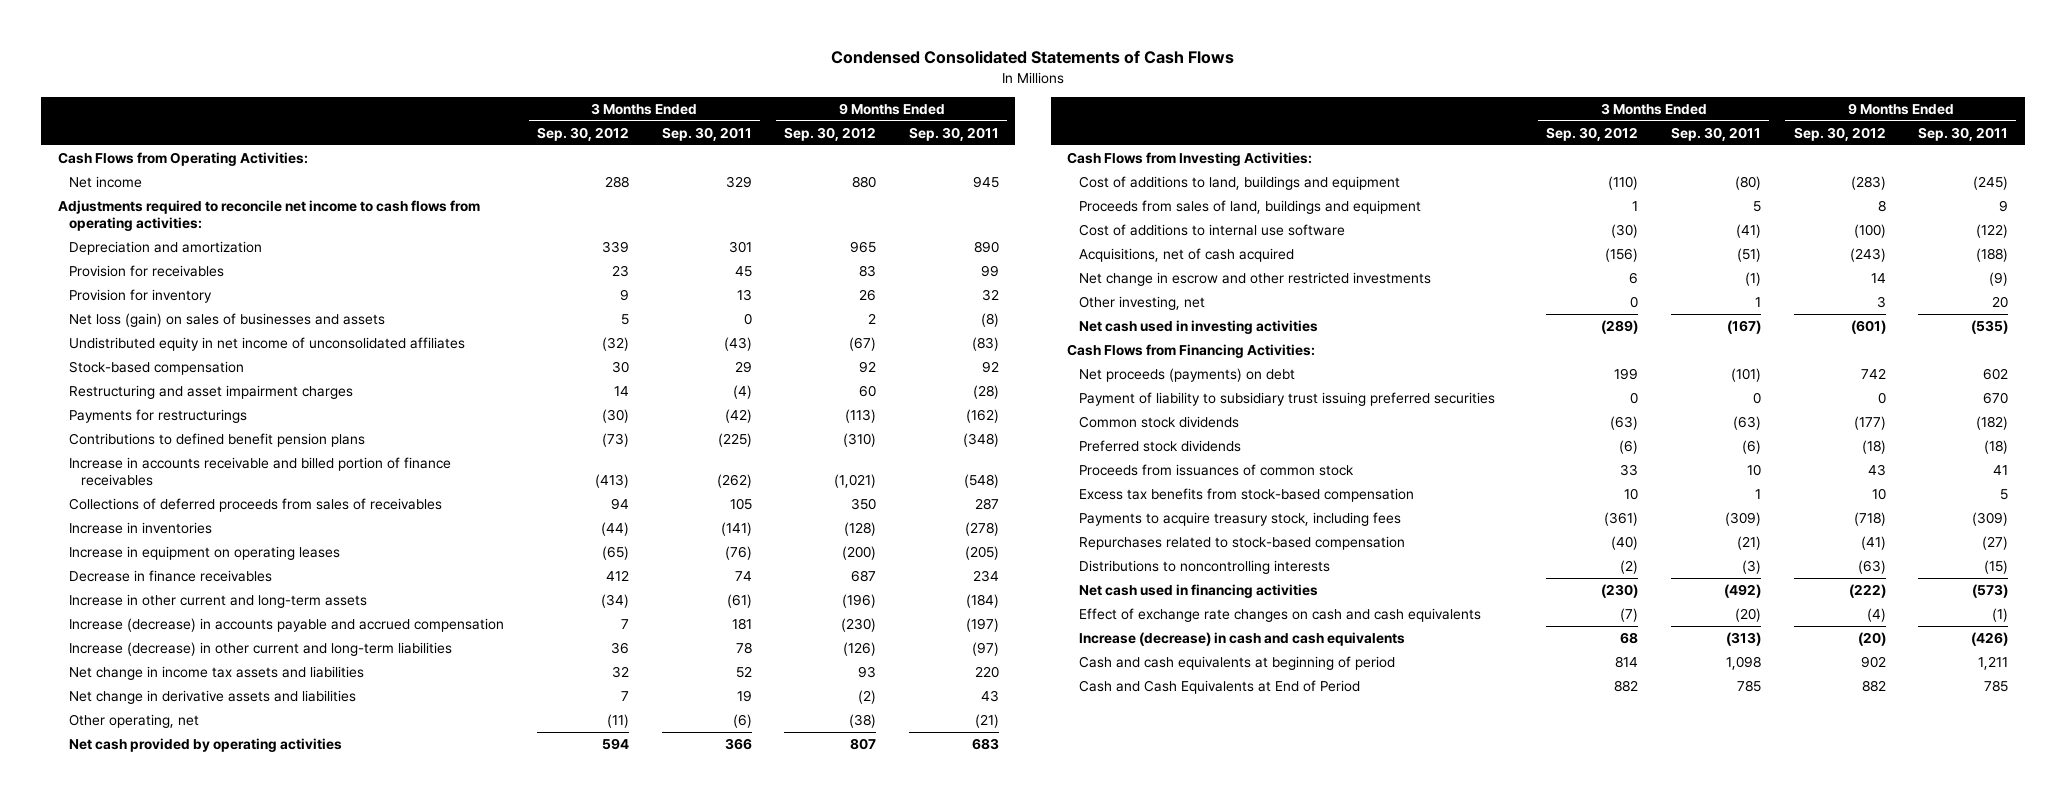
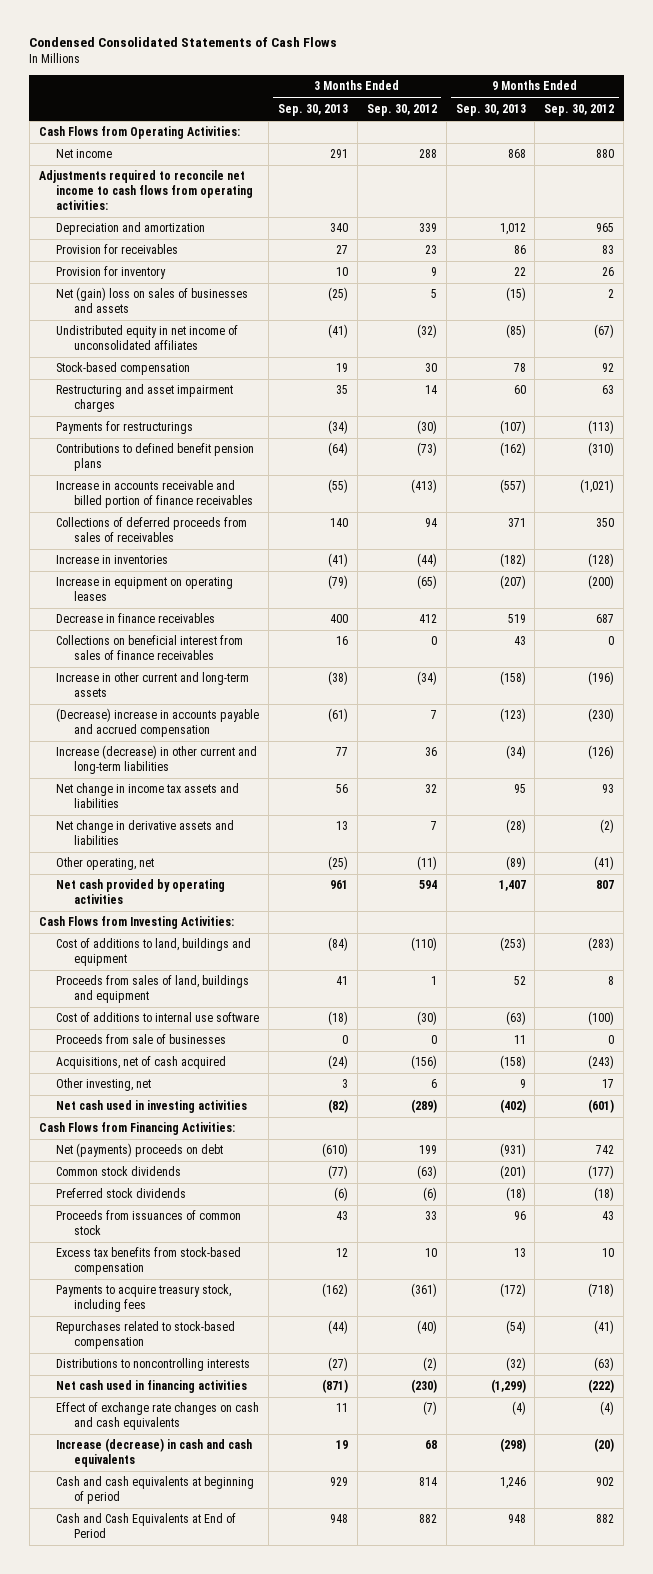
[661,126,752,141] Sep. 30, 2011 -> none
[908,126,999,141] Sep. 30, 2011 -> none
none -> [278,103,349,116] Sep. 30, 2013
none -> [455,103,526,116] Sep. 30, 2013
[69,313,386,328] Net loss (gain) on sales of businesses and assets -> [56,287,249,314] Net (gain) loss on sales of businesses and assets
[859,385,877,398] 60 -> [602,385,615,395] 63
none -> [56,635,244,661] Collections on beneficial interest from sales of finance receivables
[69,618,505,633] Increase (decrease) in accounts payable and accrued compensation -> [56,708,260,738] (Decrease) increase in accounts payable and accrued compensation
[849,714,877,729] (38) -> [594,856,615,871] (41)
none -> [56,1034,227,1045] Proceeds from sale of businesses
[1078,272,1431,287] Net change in escrow and other restricted investments -> none
[1630,296,1639,309] 0 -> [430,1079,437,1089] 6
[1876,296,1886,309] 3 -> [602,1079,615,1089] 17
[1078,392,1495,407] Payment of liability to subsidiary trust issuing preferred securities -> none
[1078,368,1295,383] Net proceeds (payments) on debt -> [56,1143,224,1158] Net (payments) proceeds on debt

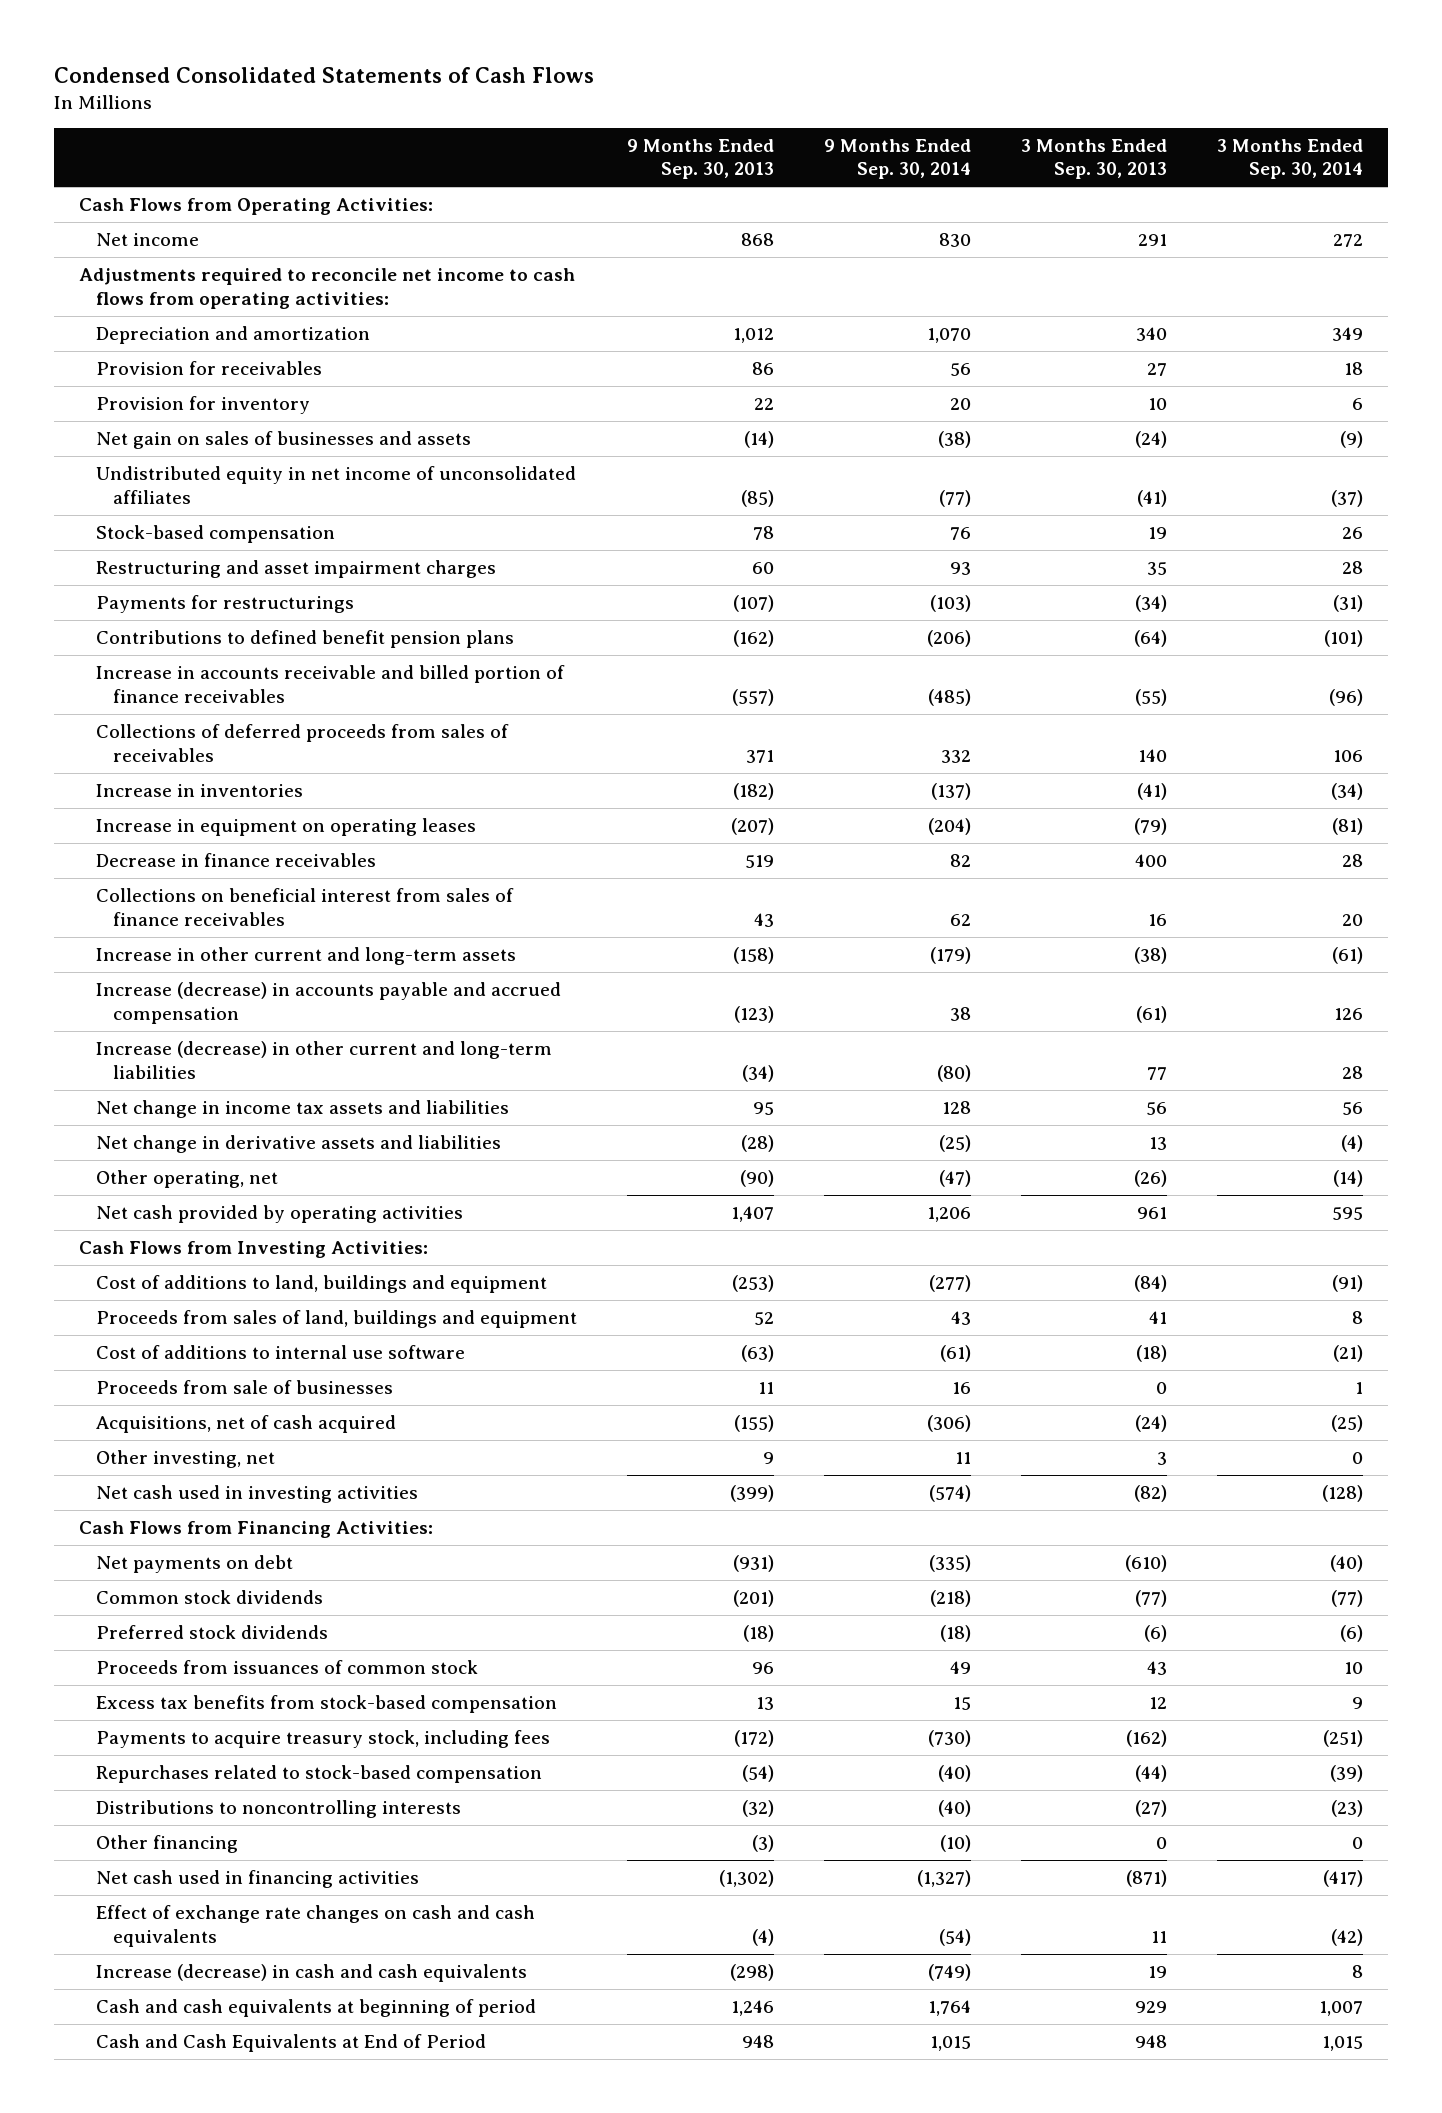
[366,103,437,116] Sep. 30, 2012 -> none
[544,103,615,116] Sep. 30, 2012 -> none
none -> [824,138,972,180] 9 Months Ended Sep. 30, 2014
none -> [1217,138,1364,180] 3 Months Ended Sep. 30, 2014
[56,287,249,314] Net (gain) loss on sales of businesses and assets -> [96,430,472,449] Net gain on sales of businesses and assets
[328,287,349,302] (25) -> [1135,430,1168,448] (24)
[505,287,526,302] (15) -> [744,430,775,448] (14)
[56,708,260,738] (Decrease) increase in accounts payable and accrued compensation -> [96,981,562,1024] Increase (decrease) in accounts payable and accrued compensation
[328,856,349,871] (25) -> [1134,1169,1168,1187] (26)
[505,856,526,871] (89) -> [740,1169,775,1187] (90)
[499,1055,526,1070] (158) -> [734,1414,775,1432] (155)
[499,1099,526,1114] (402) -> [730,1484,775,1502] (399)
[56,1143,224,1158] Net (payments) proceeds on debt -> [96,1554,294,1573] Net payments on debt
none -> [96,1834,239,1853] Other financing
[490,1379,526,1394] (1,299) -> [719,1869,775,1887] (1,302)

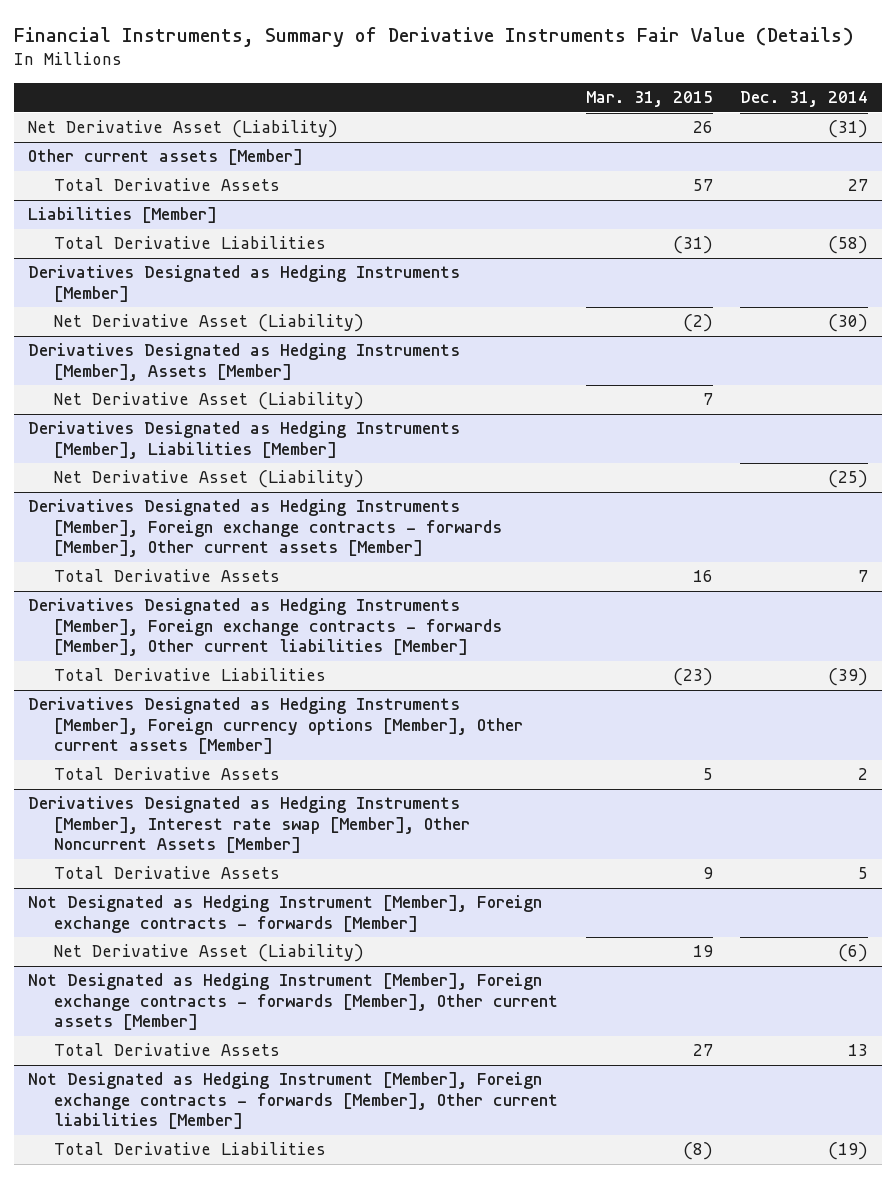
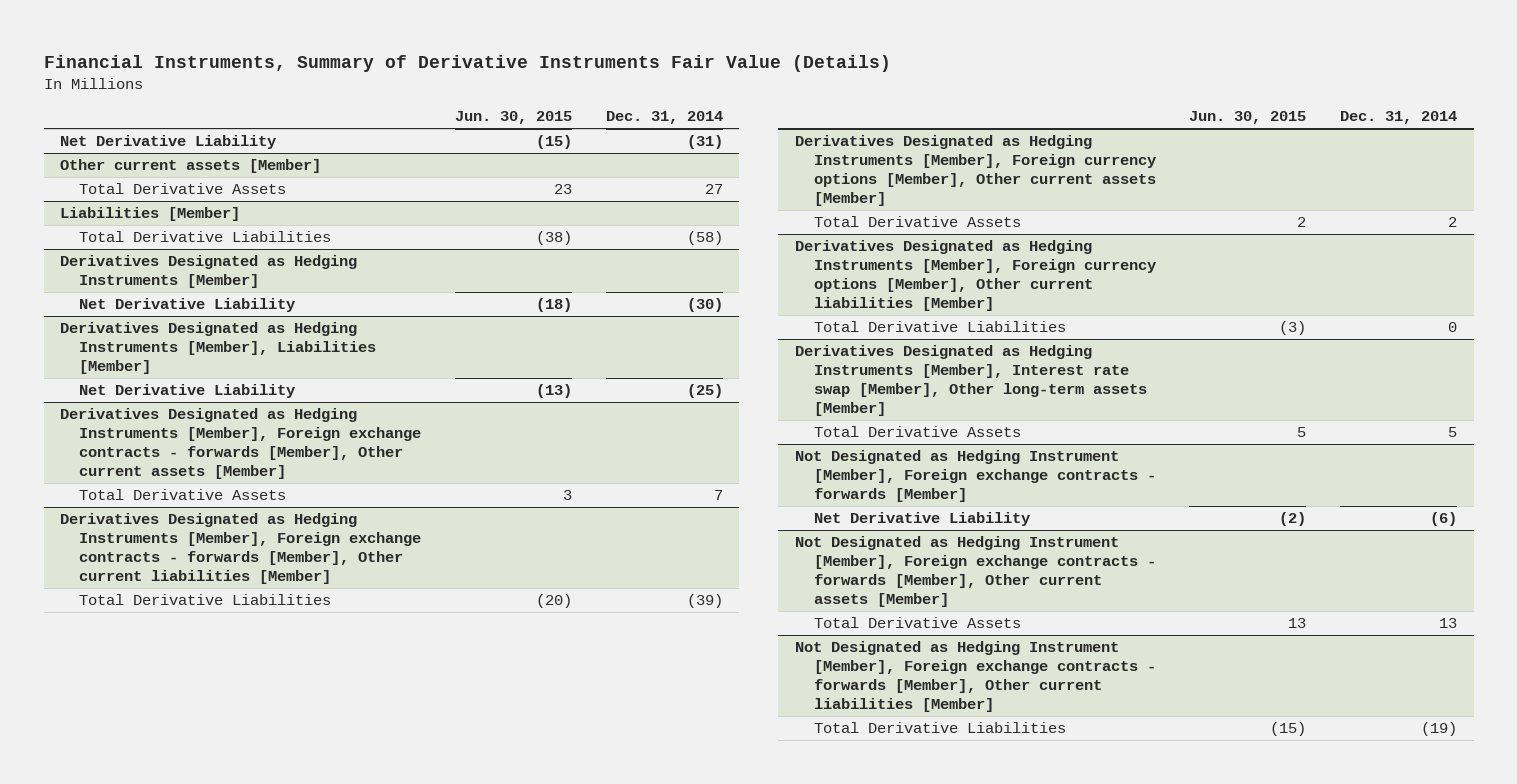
[585,91,713,108] Mar. 31, 2015 -> none
none -> [454,111,572,125] Jun. 30, 2015
[28,120,339,139] Net Derivative Asset (Liability) -> [60,135,277,150] Net Derivative Liability
[28,343,461,381] Derivatives Designated as Hedging Instruments [Member], Assets [Member] -> none
[54,392,365,411] Net Derivative Asset (Liability) -> none
[54,314,365,333] Net Derivative Asset (Liability) -> [79,298,296,313] Net Derivative Liability
[54,470,365,489] Net Derivative Asset (Liability) -> [79,384,296,399] Net Derivative Liability
none -> [794,240,1156,311] Derivatives Designated as Hedging Instruments [Member], Foreign currency options [Member], Other current liabilities [Member]
none -> [813,321,1066,333] Total Derivative Liabilities
[28,796,471,854] Derivatives Designated as Hedging Instruments [Member], Interest rate swap [Member], Other Noncurrent Assets [Member] -> [794,345,1147,416] Derivatives Designated as Hedging Instruments [Member], Interest rate swap [Member], Other long-term assets [Member]
[54,944,365,963] Net Derivative Asset (Liability) -> [813,512,1030,527] Net Derivative Liability

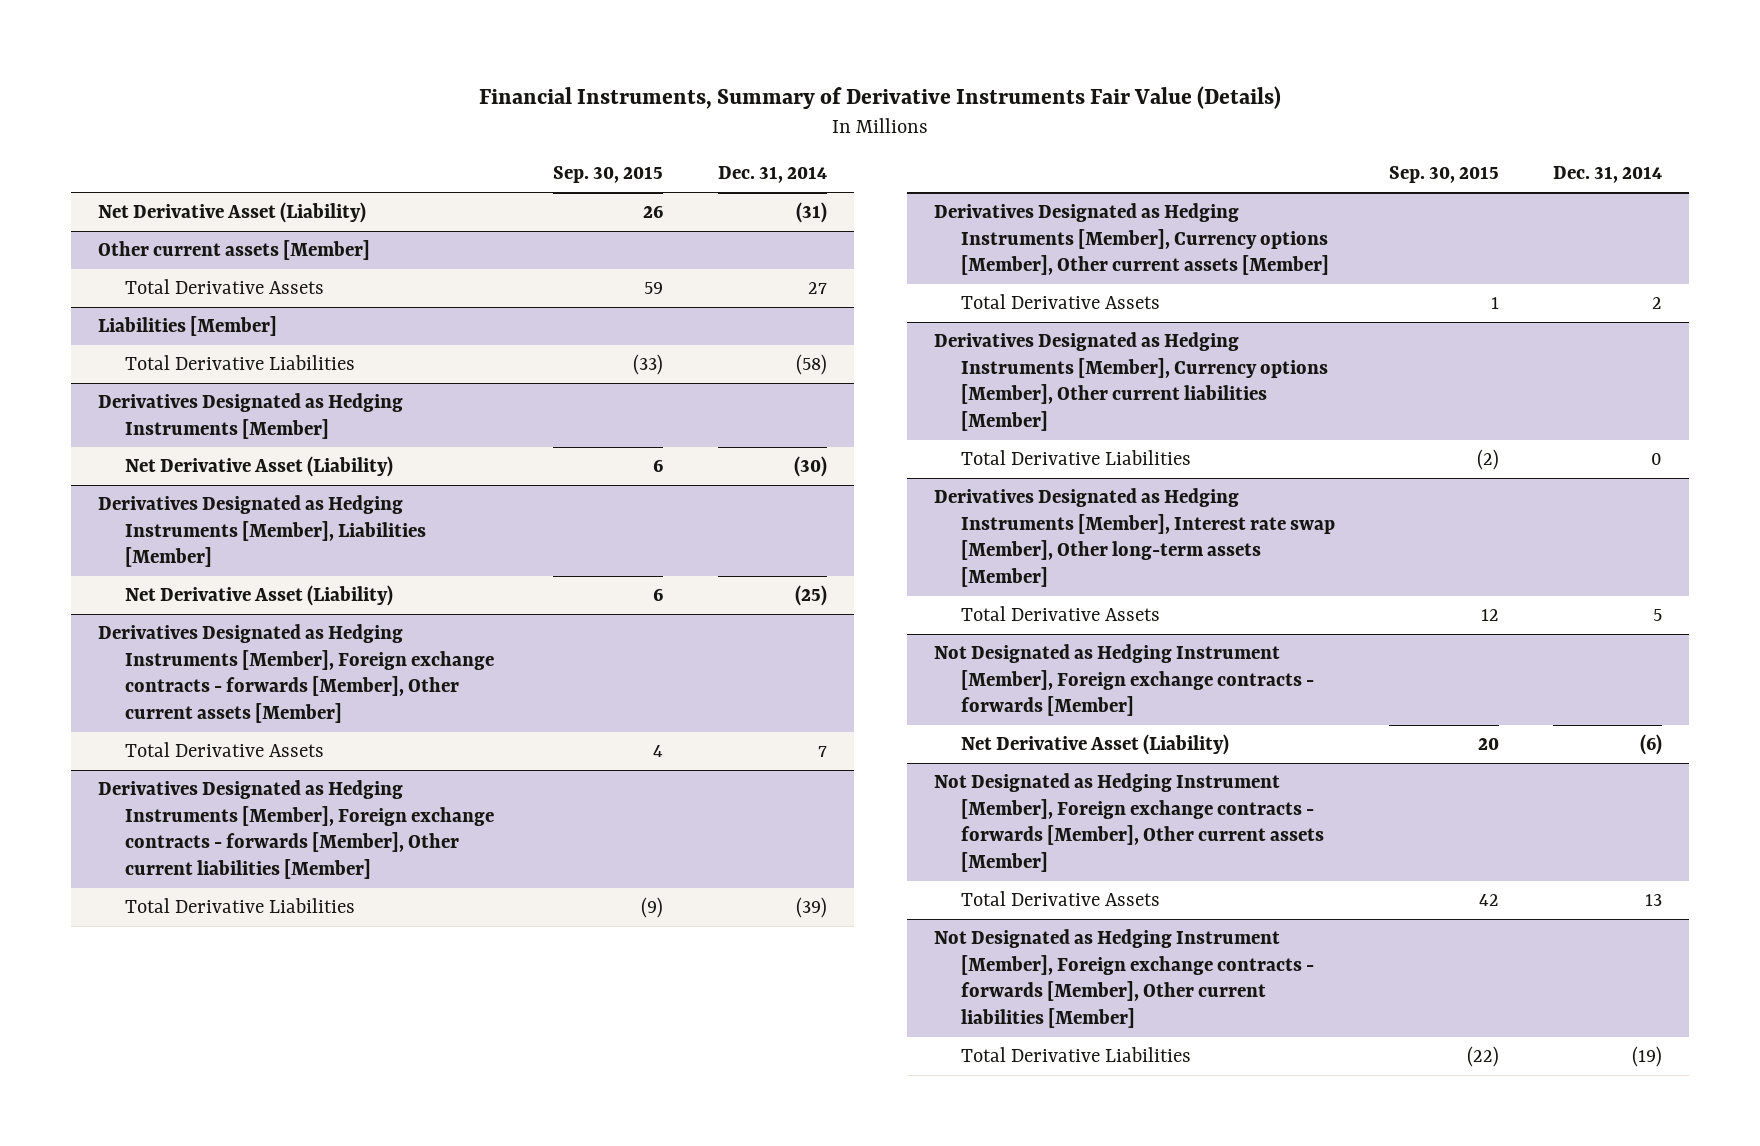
[454,111,572,125] Jun. 30, 2015 -> none
none -> [553,166,664,184] Sep. 30, 2015
[60,135,277,150] Net Derivative Liability -> [98,201,367,223] Net Derivative Asset (Liability)
[79,298,296,313] Net Derivative Liability -> [125,455,394,477] Net Derivative Asset (Liability)
[79,384,296,399] Net Derivative Liability -> [125,584,394,606] Net Derivative Asset (Liability)
[794,135,1156,206] Derivatives Designated as Hedging Instruments [Member], Foreign currency options [Member], Other current assets [Member] -> [933,202,1329,276] Derivatives Designated as Hedging Instruments [Member], Currency options [Member], Other current assets [Member]
[794,240,1156,311] Derivatives Designated as Hedging Instruments [Member], Foreign currency options [Member], Other current liabilities [Member] -> [933,331,1328,431] Derivatives Designated as Hedging Instruments [Member], Currency options [Member], Other current liabilities [Member]
[813,512,1030,527] Net Derivative Liability -> [960,733,1229,755] Net Derivative Asset (Liability)

